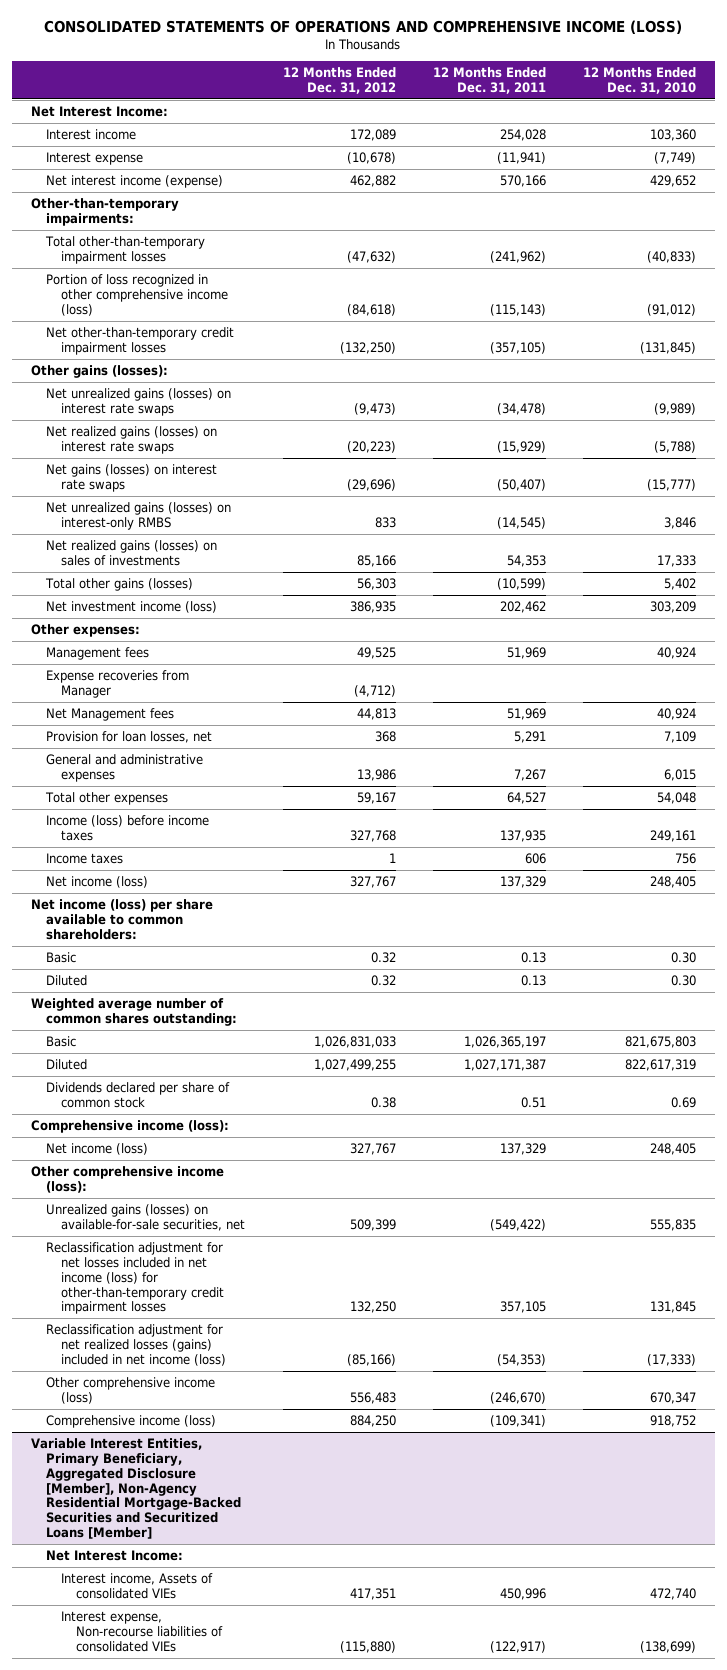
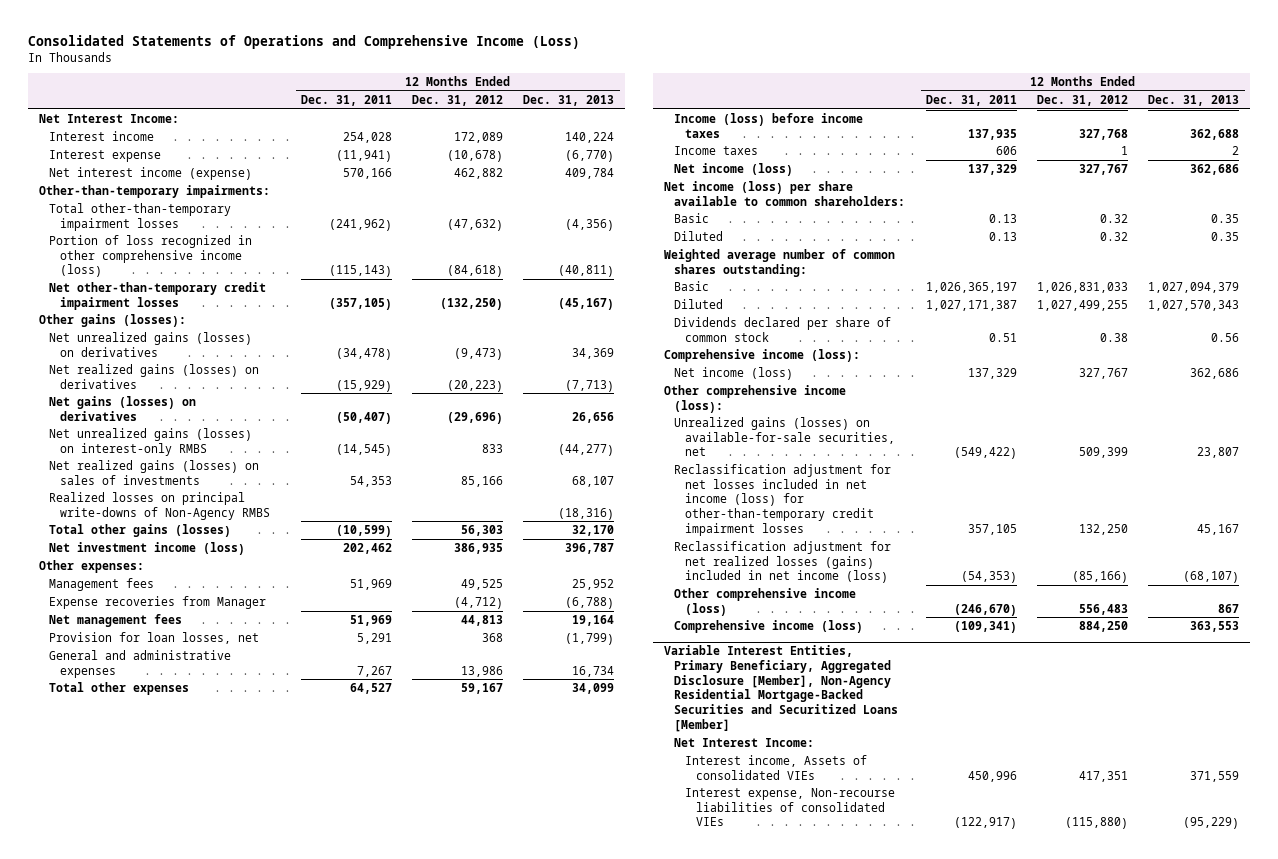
[44,19,683,34] CONSOLIDATED STATEMENTS OF OPERATIONS AND COMPREHENSIVE INCOME (LOSS) -> [28,35,581,50] Consolidated Statements of Operations and Comprehensive Income (Loss)
[583,67,697,95] 12 Months Ended Dec. 31, 2010 -> none
none -> [523,94,615,106] Dec. 31, 2013
[45,388,231,416] Net unrealized gains (losses) on interest rate swaps -> [49,331,253,357] Net unrealized gains (losses) on derivatives
[45,426,217,454] Net realized gains (losses) on interest rate swaps -> [49,363,260,389] Net realized gains (losses) on derivatives
[45,464,217,492] Net gains (losses) on interest rate swaps -> [49,395,197,421] Net gains (losses) on derivatives
none -> [49,491,271,520] Realized losses on principal write-downs of Non-Agency RMBS
[45,708,174,722] Net Management fees -> [49,613,183,627] Net management fees

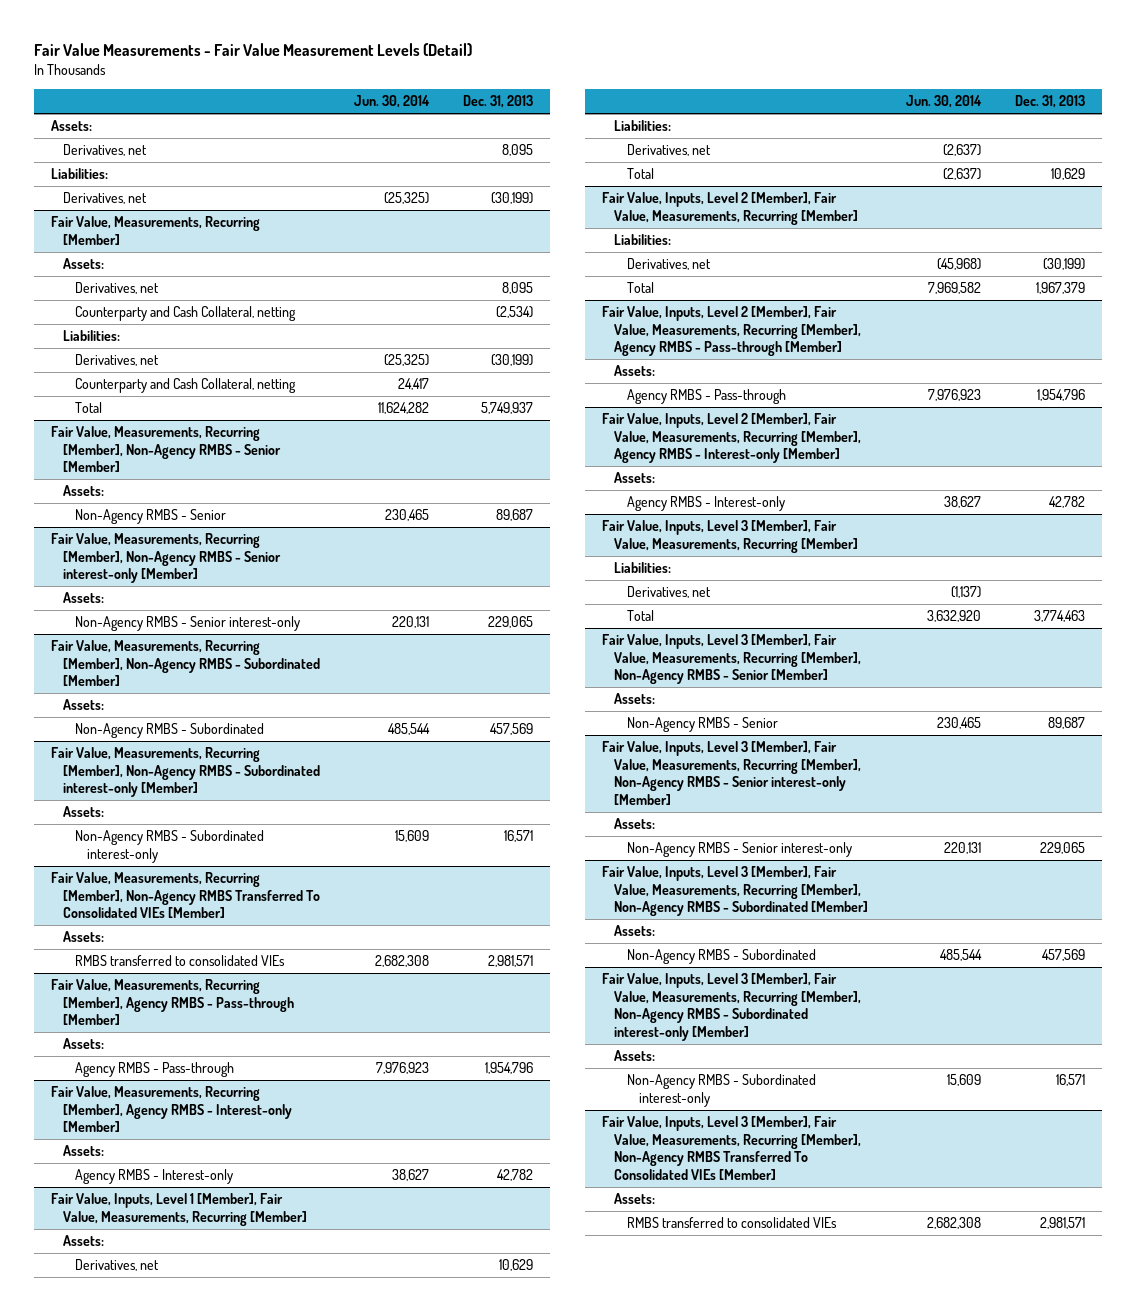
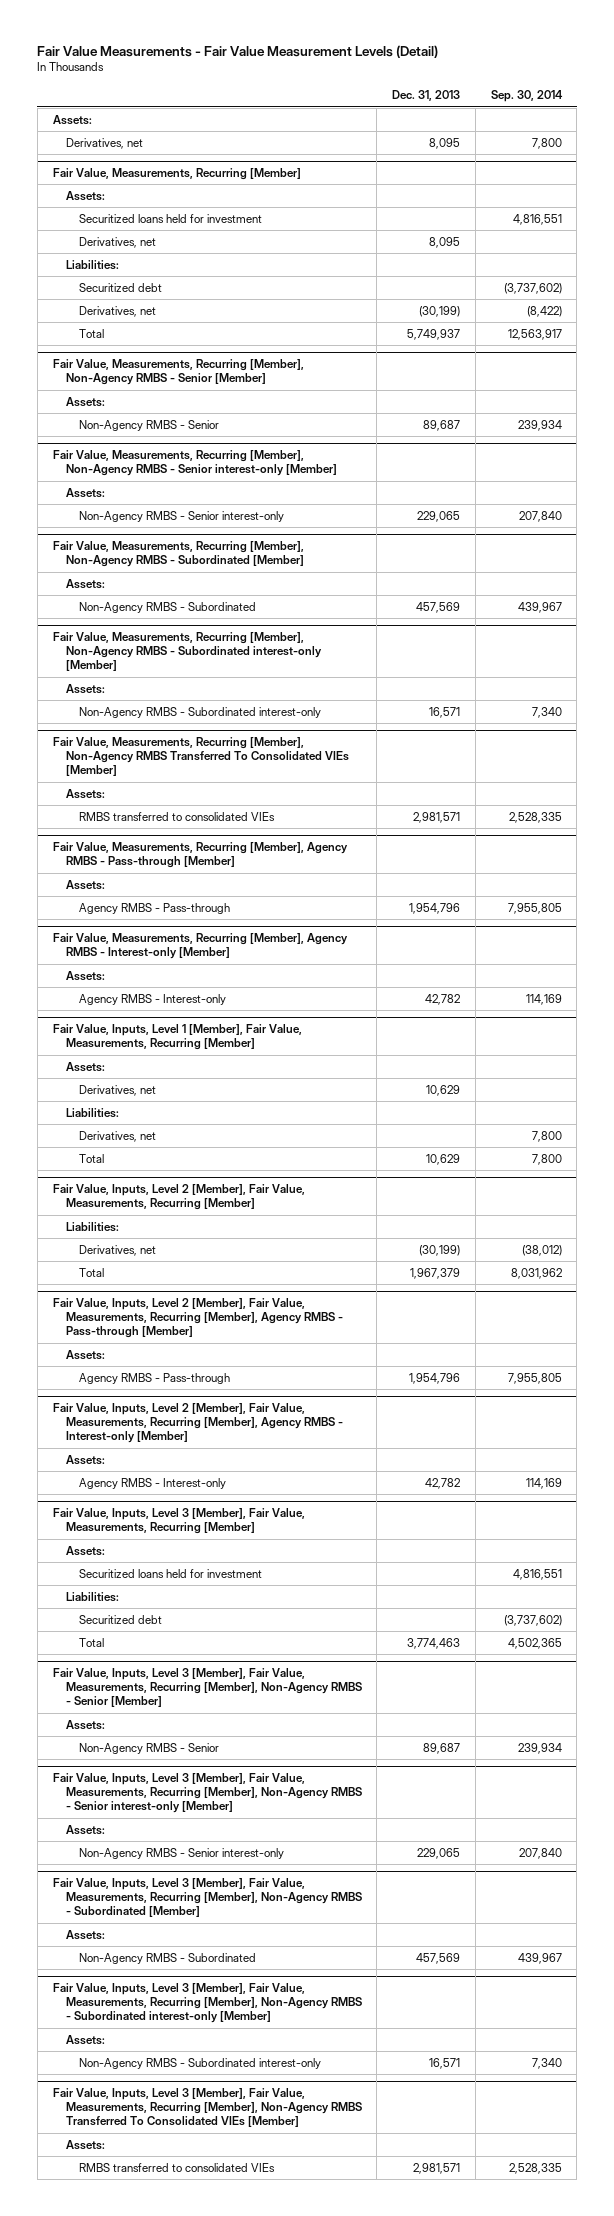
[354,95,431,109] Jun. 30, 2014 -> none
none -> [490,90,563,103] Sep. 30, 2014
[50,168,108,180] Liabilities: -> none
[62,192,147,205] Derivatives, net -> none
none -> [78,213,262,223] Securitized loans held for investment
[74,306,296,322] Counterparty and Cash Collateral, netting -> none
none -> [78,282,162,292] Securitized debt
[74,378,296,394] Counterparty and Cash Collateral, netting -> none
none -> [65,1545,105,1556] Assets:
none -> [78,1568,262,1578] Securitized loans held for investment
[626,586,711,599] Derivatives, net -> none
none -> [78,1614,162,1624] Securitized debt

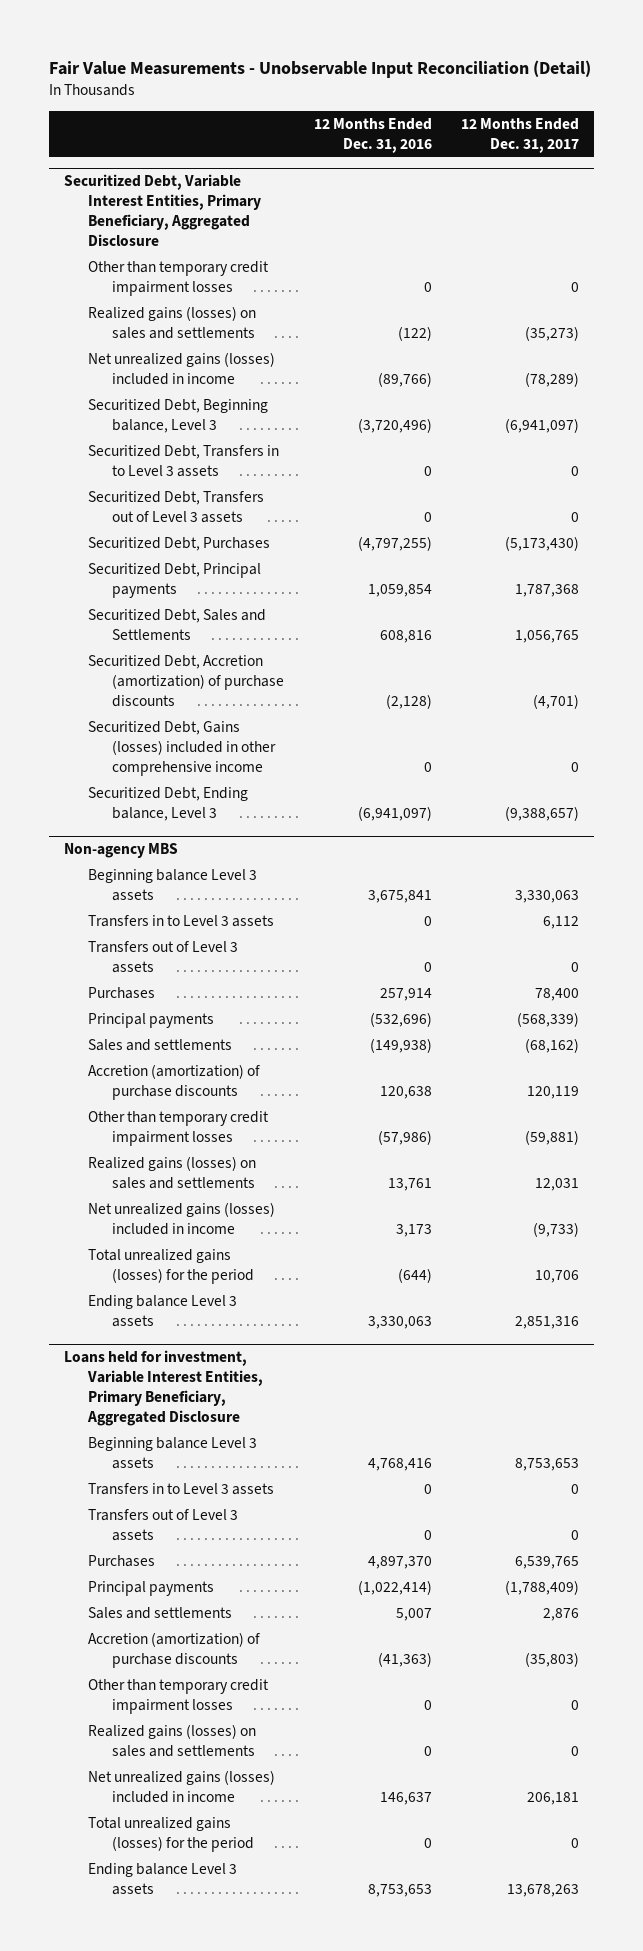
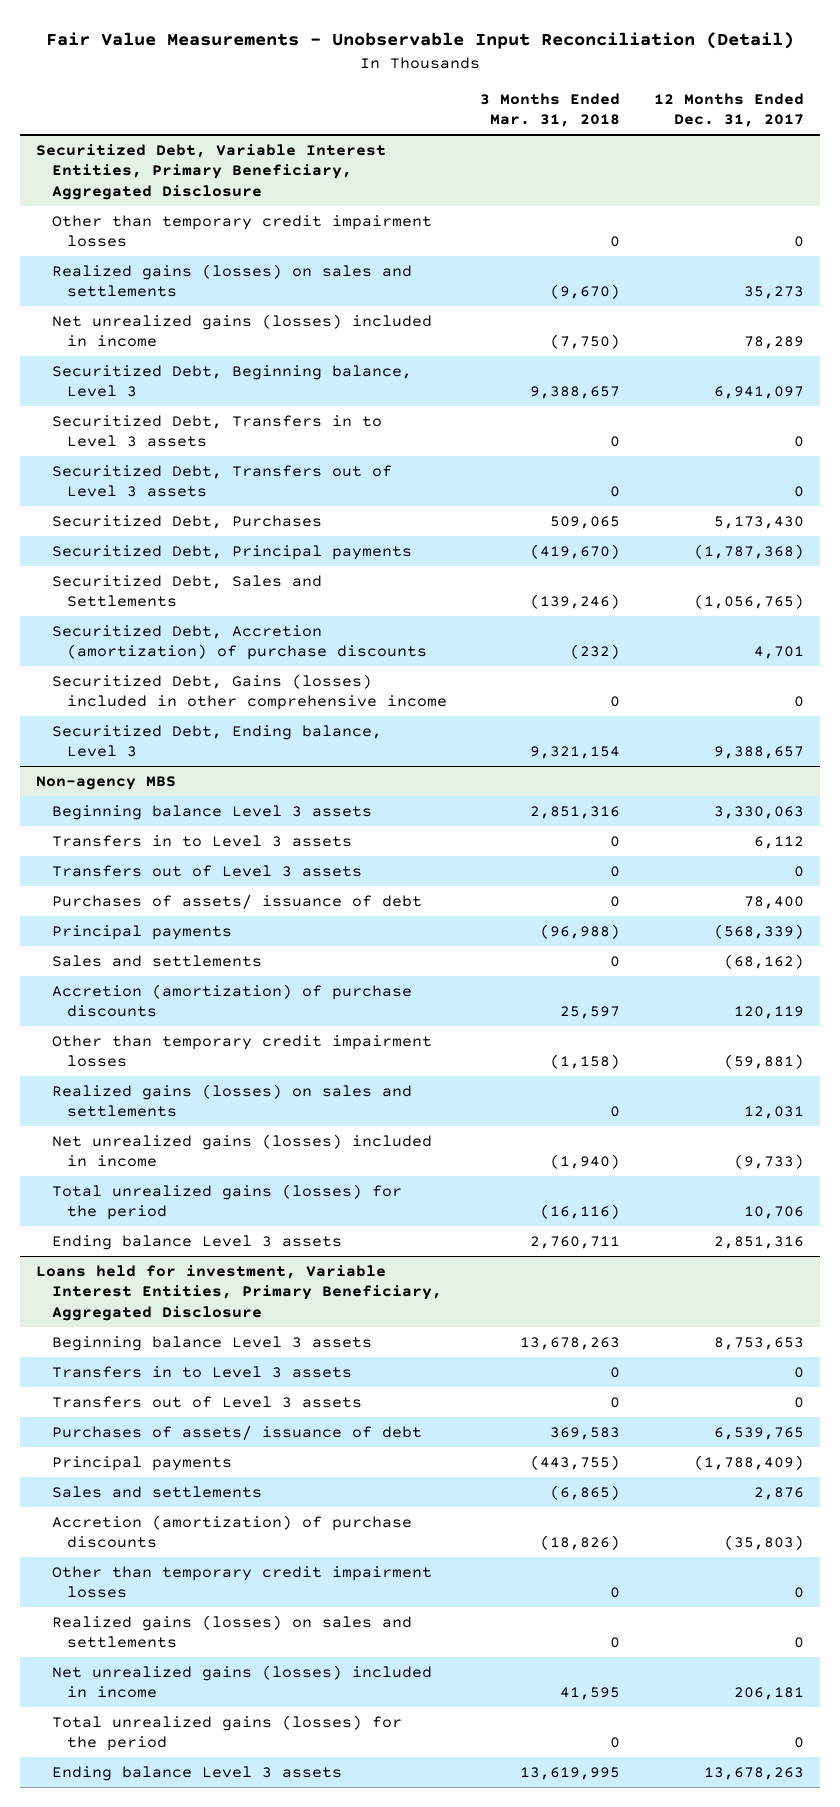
[313,117,432,153] 12 Months Ended Dec. 31, 2016 -> none
none -> [480,92,621,128] 3 Months Ended Mar. 31, 2018
[524,326,579,342] (35,273) -> [743,286,804,300] 35,273
[524,372,579,388] (78,289) -> [743,336,804,350] 78,289
[504,418,579,434] (6,941,097) -> [713,386,804,400] 6,941,097
[504,535,579,551] (5,173,430) -> [713,515,804,529] 5,173,430
[514,584,579,598] 1,787,368 -> [693,543,804,559] (1,787,368)
[514,630,579,644] 1,056,765 -> [693,594,804,610] (1,056,765)
[532,694,579,710] (4,701) -> [753,646,804,660] 4,701
[504,806,579,822] (9,388,657) -> [713,746,804,760] 9,388,657
[88,986,156,999] Purchases -> [51,893,422,909] Purchases of assets/ issuance of debt
[88,1554,156,1567] Purchases -> [51,1424,422,1440] Purchases of assets/ issuance of debt

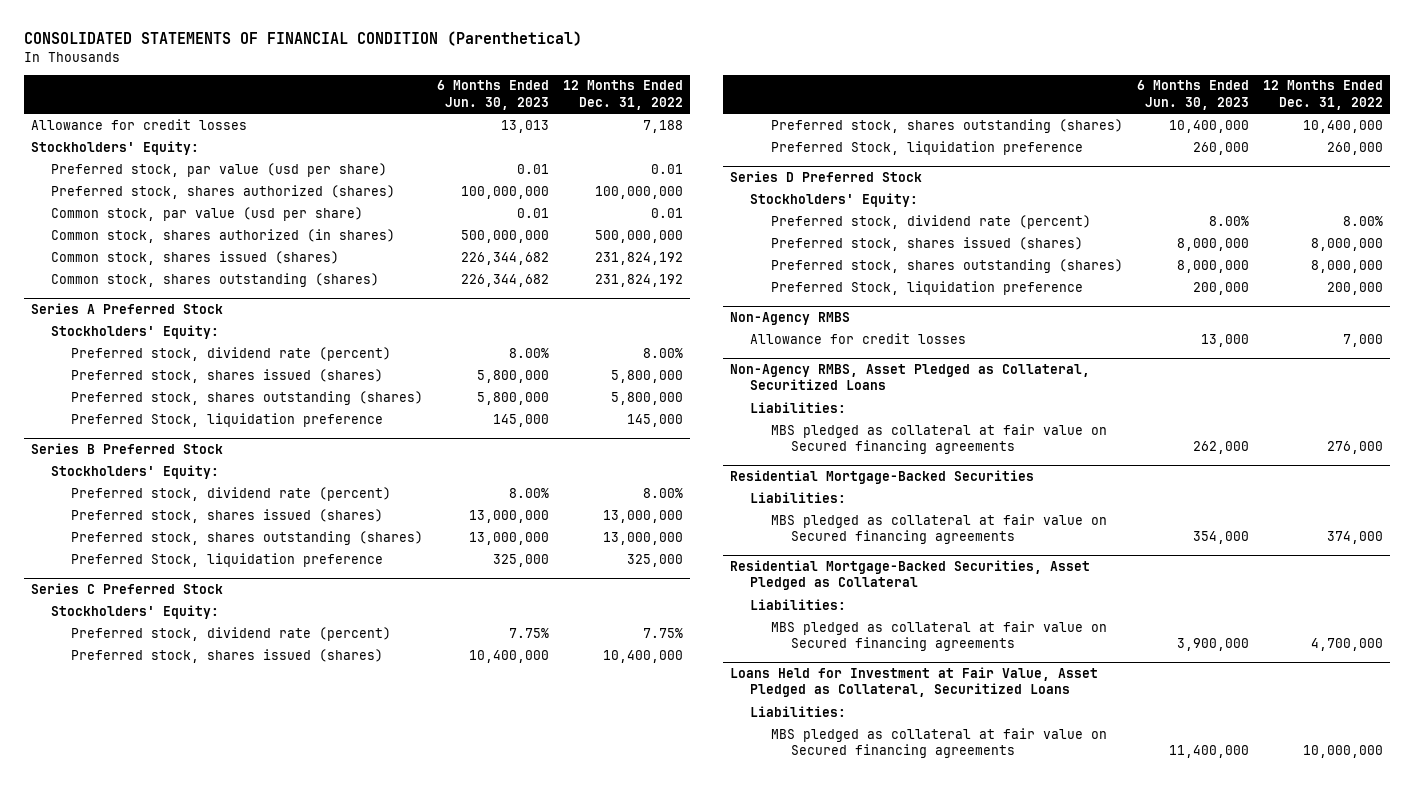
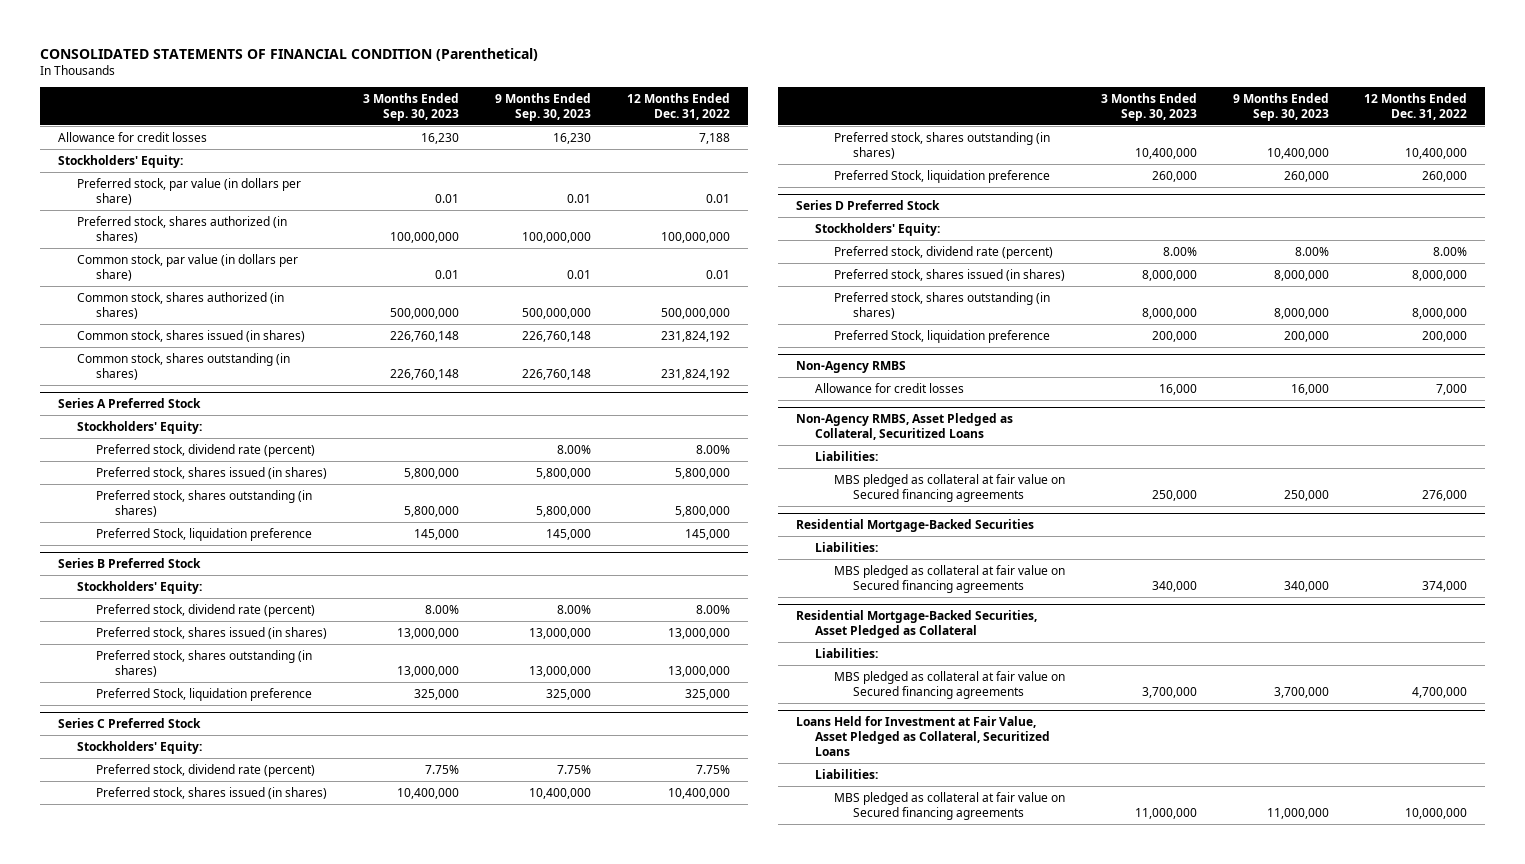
[437,80,550,110] 6 Months Ended Jun. 30, 2023 -> none
none -> [363,92,460,121] 3 Months Ended Sep. 30, 2023
none -> [494,92,591,121] 9 Months Ended Sep. 30, 2023
[51,162,388,177] Preferred stock, par value (usd per share) -> [77,177,302,205] Preferred stock, par value (in dollars per share)
[51,184,396,199] Preferred stock, shares authorized (shares) -> [77,215,288,243] Preferred stock, shares authorized (in shares)
[51,206,364,221] Common stock, par value (usd per share) -> [77,253,299,281] Common stock, par value (in dollars per share)
[51,250,340,265] Common stock, shares issued (shares) -> [77,329,306,342] Common stock, shares issued (in shares)
[51,272,380,287] Common stock, shares outstanding (shares) -> [77,352,291,380] Common stock, shares outstanding (in shares)
[71,368,384,383] Preferred stock, shares issued (shares) -> [96,466,328,479] Preferred stock, shares issued (in shares)
[71,390,424,405] Preferred stock, shares outstanding (shares) -> [96,489,313,517] Preferred stock, shares outstanding (in shares)
[71,508,384,523] Preferred stock, shares issued (shares) -> [96,626,328,639] Preferred stock, shares issued (in shares)
[71,530,424,545] Preferred stock, shares outstanding (shares) -> [96,649,313,677] Preferred stock, shares outstanding (in shares)
[71,648,384,663] Preferred stock, shares issued (shares) -> [96,786,328,799] Preferred stock, shares issued (in shares)
[770,118,1123,133] Preferred stock, shares outstanding (shares) -> [834,131,1051,159] Preferred stock, shares outstanding (in shares)
[770,236,1083,251] Preferred stock, shares issued (shares) -> [834,268,1066,281] Preferred stock, shares issued (in shares)
[770,258,1123,273] Preferred stock, shares outstanding (shares) -> [834,291,1051,319] Preferred stock, shares outstanding (in shares)

